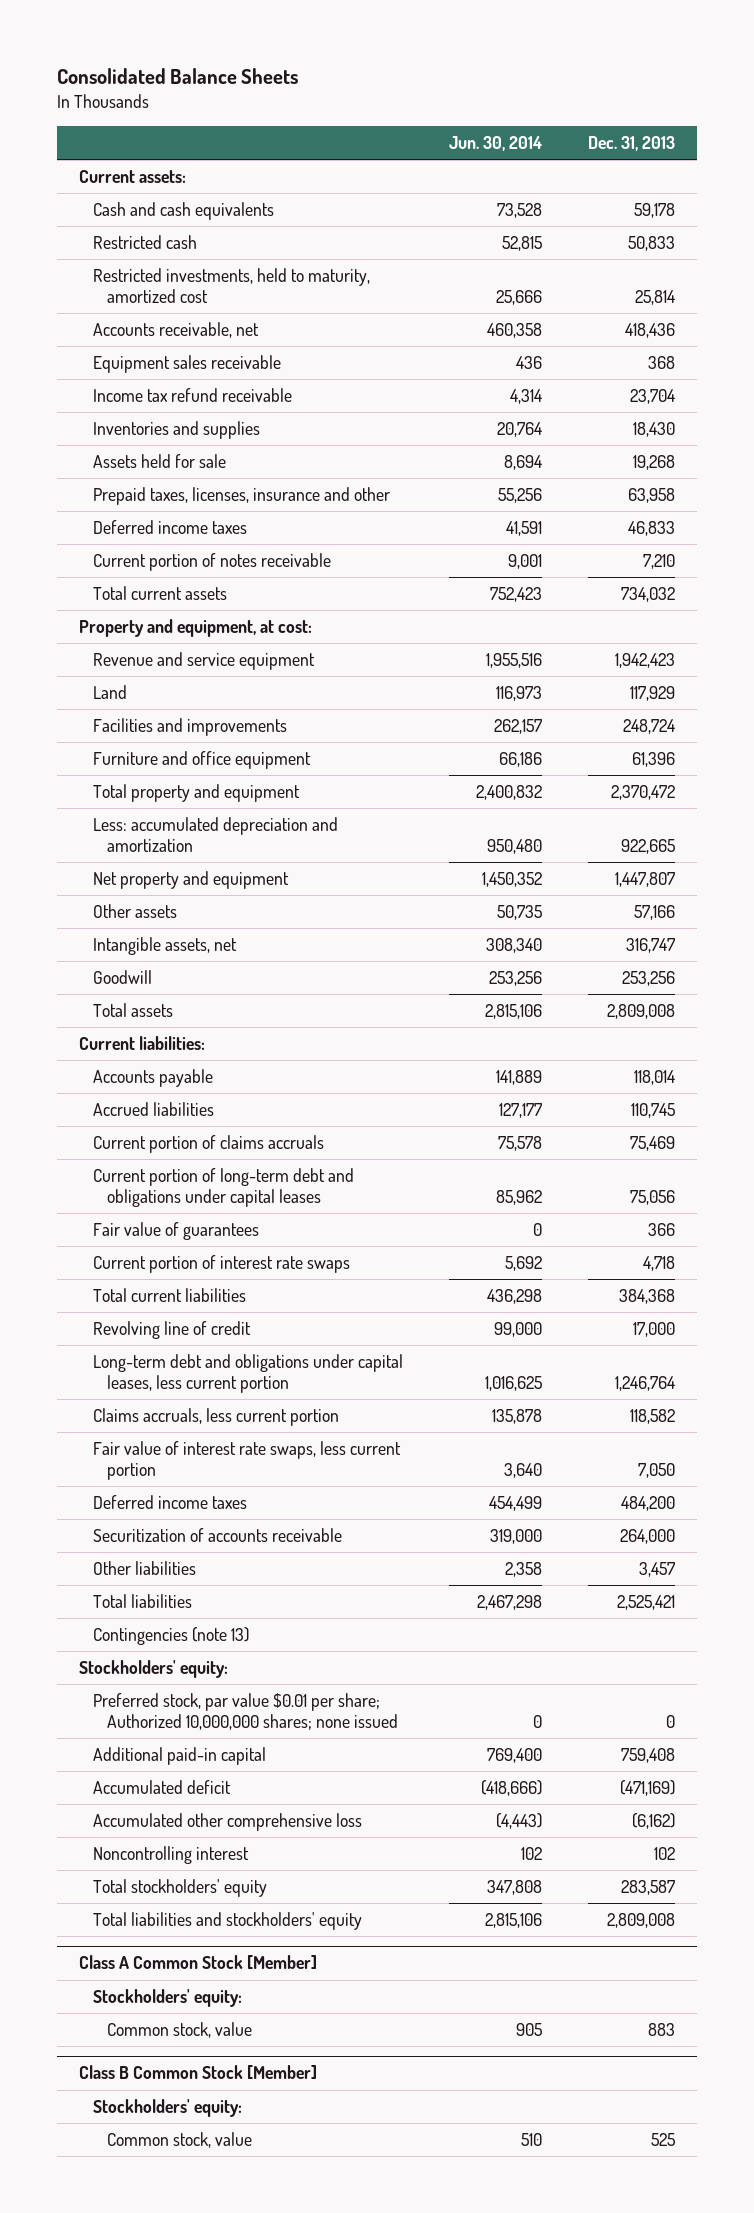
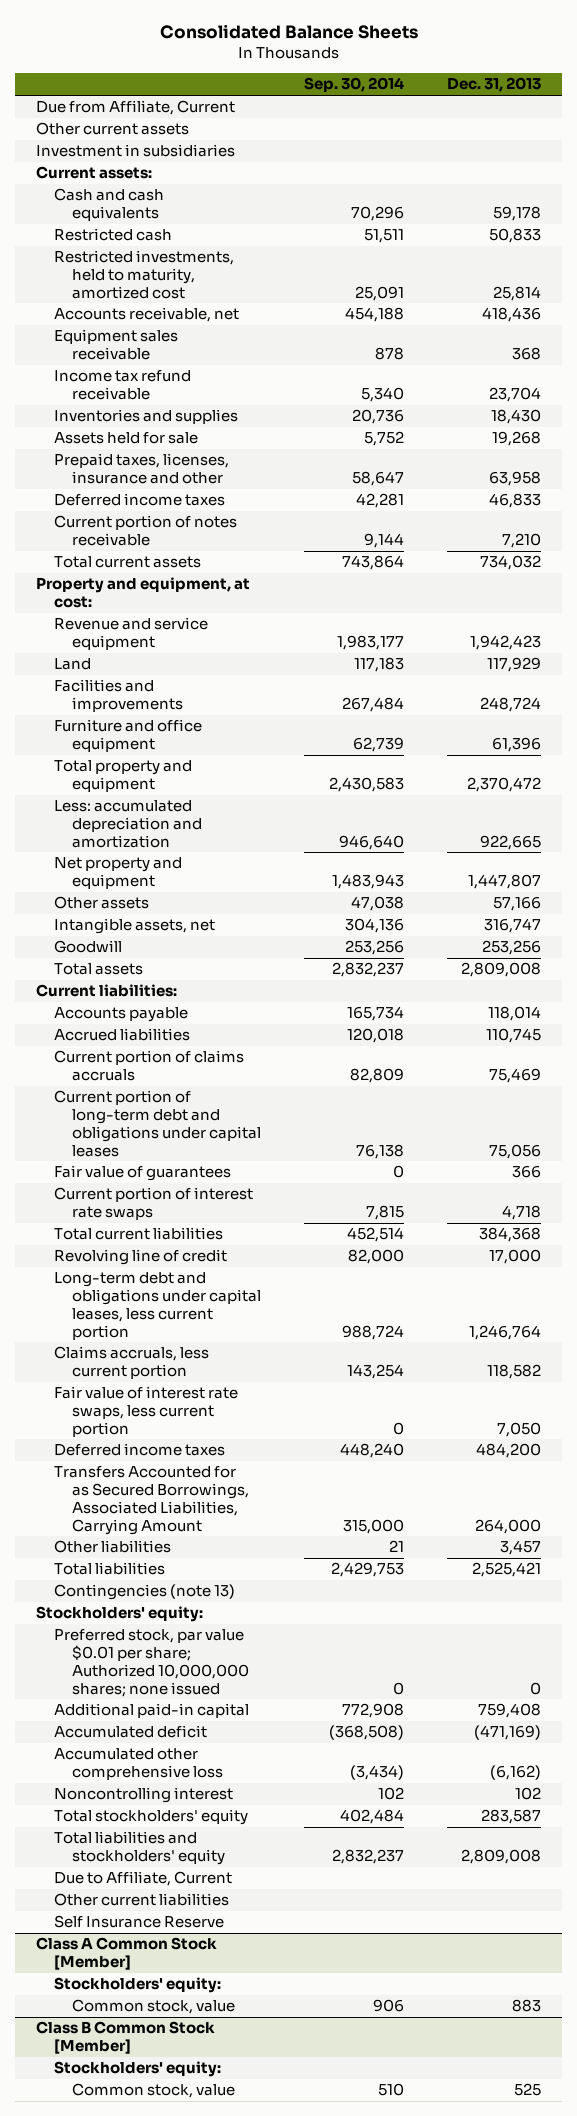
[448,135,542,151] Jun. 30, 2014 -> none
none -> [303,77,404,93] Sep. 30, 2014
none -> [36,100,236,116] Due from Affiliate, Current
none -> [36,122,190,136] Other current assets
none -> [36,144,236,158] Investment in subsidiaries
[93,1528,343,1543] Securitization of accounts receivable -> [54,1466,249,1535] Transfers Accounted for as Secured Borrowings, Associated Liabilities, Carrying Amount
none -> [54,1871,233,1887] Due to Affiliate, Current
none -> [54,1893,230,1907] Other current liabilities
none -> [54,1915,225,1929] Self Insurance Reserve

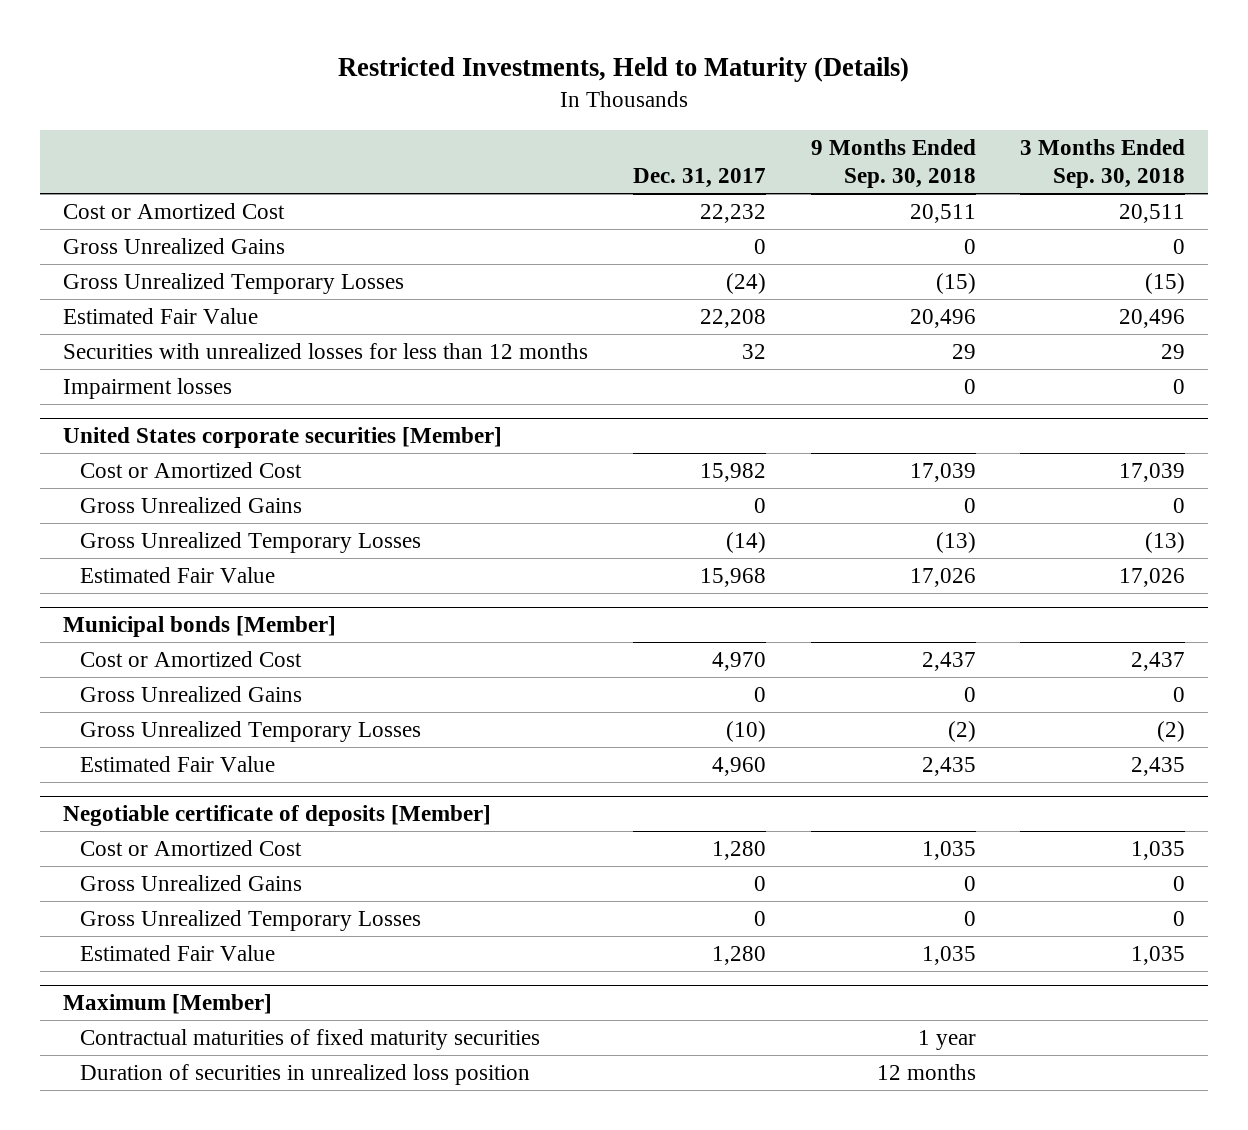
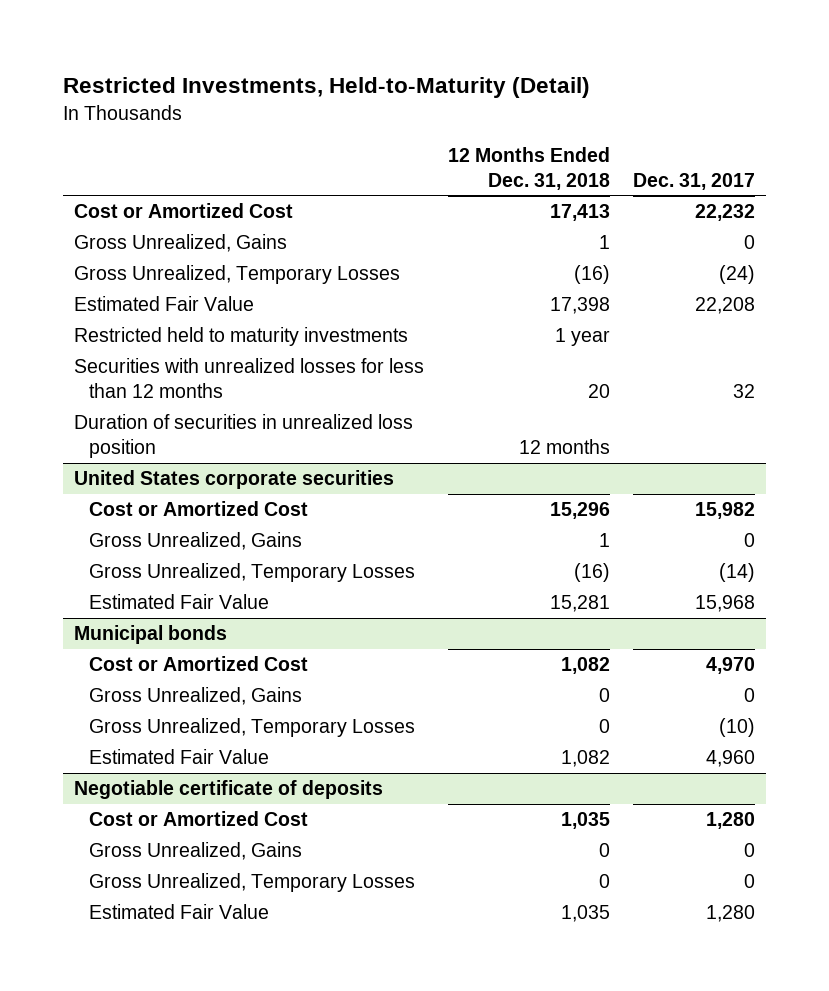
[338,57,910,83] Restricted Investments, Held to Maturity (Details) -> [62,77,590,99] Restricted Investments, Held-to-Maturity (Detail)
[810,138,976,189] 9 Months Ended Sep. 30, 2018 -> none
[1020,138,1186,189] 3 Months Ended Sep. 30, 2018 -> none
none -> [447,146,610,190] 12 Months Ended Dec. 31, 2018
[62,237,285,254] Gross Unrealized Gains -> [74,234,288,253] Gross Unrealized, Gains
[62,272,404,294] Gross Unrealized Temporary Losses -> [74,265,401,285] Gross Unrealized, Temporary Losses
none -> [74,327,409,347] Restricted held to maturity investments
[62,377,232,399] Impairment losses -> none
none -> [74,414,414,459] Duration of securities in unrealized loss position
[62,427,502,449] United States corporate securities [Member] -> [74,470,395,490] United States corporate securities
[79,496,302,513] Gross Unrealized Gains -> [88,532,302,551] Gross Unrealized, Gains
[79,531,421,553] Gross Unrealized Temporary Losses -> [88,563,415,583] Gross Unrealized, Temporary Losses
[62,616,336,638] Municipal bonds [Member] -> [74,625,228,645] Municipal bonds
[79,685,302,702] Gross Unrealized Gains -> [88,687,302,706] Gross Unrealized, Gains
[79,720,421,742] Gross Unrealized Temporary Losses -> [88,718,415,738] Gross Unrealized, Temporary Losses
[62,805,491,827] Negotiable certificate of deposits [Member] -> [74,780,384,800] Negotiable certificate of deposits
[79,874,302,891] Gross Unrealized Gains -> [88,842,302,861] Gross Unrealized, Gains
[79,909,421,931] Gross Unrealized Temporary Losses -> [88,873,415,893] Gross Unrealized, Temporary Losses
[62,994,272,1015] Maximum [Member] -> none
[79,1028,540,1050] Contractual maturities of fixed maturity securities -> none
[79,1063,530,1085] Duration of securities in unrealized loss position -> none

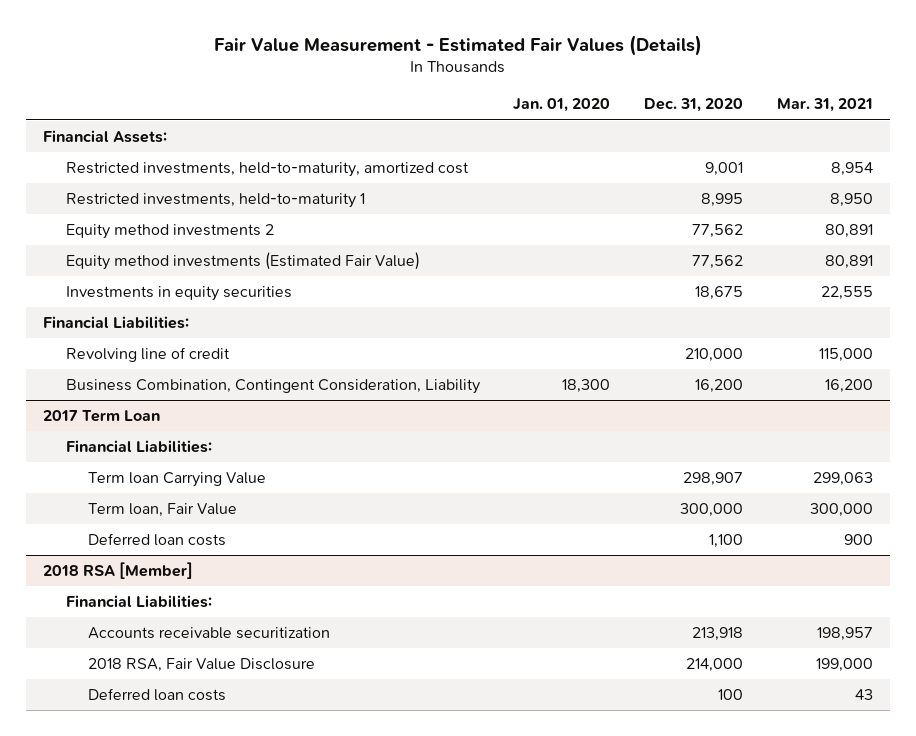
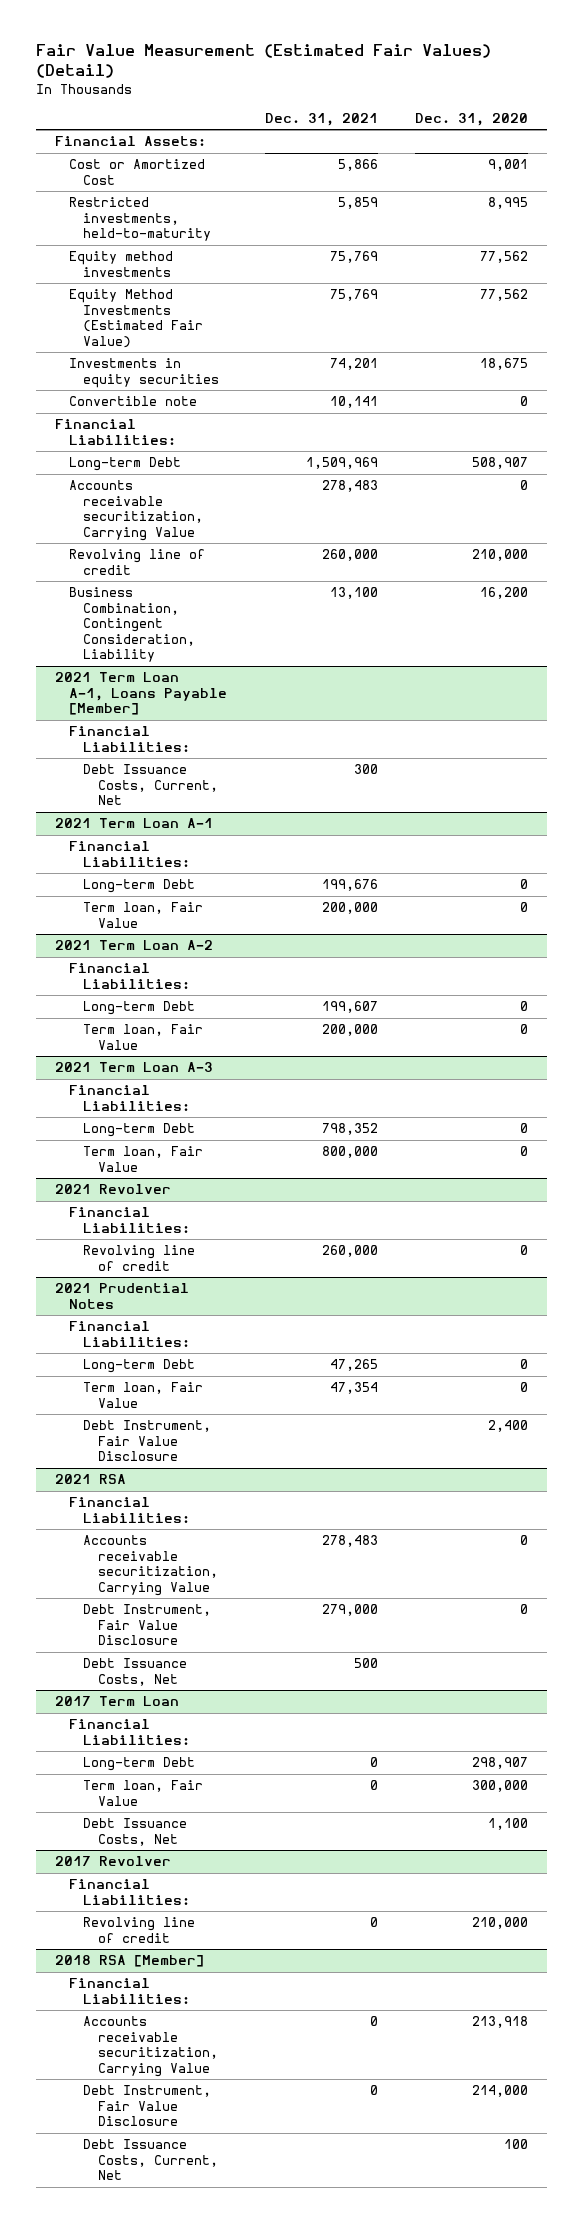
[214,34,703,56] Fair Value Measurement - Estimated Fair Values (Details) -> [36,44,492,79] Fair Value Measurement (Estimated Fair Values) (Detail)
[513,98,611,113] Jan. 01, 2020 -> none
[777,98,874,113] Mar. 31, 2021 -> none
none -> [264,112,378,126] Dec. 31, 2021
[65,162,469,178] Restricted investments, held-to-maturity, amortized cost -> [69,159,206,185] Cost or Amortized Cost
[65,193,365,209] Restricted investments, held-to-maturity 1 -> [69,197,212,242] Restricted investments, held-to-maturity
[65,224,274,240] Equity method investments 2 -> [69,251,174,277] Equity method investments
[65,252,420,271] Equity method investments (Estimated Fair Value) -> [69,289,204,348] Equity Method Investments (Estimated Fair Value)
none -> [69,396,198,407] Convertible note
none -> [69,457,182,472] Long-term Debt
none -> [69,480,204,541] Accounts receivable securitization, Carrying Value
none -> [54,672,228,716] 2021 Term Loan A-1, Loans Payable [Member]
none -> [69,726,191,752] Financial Liabilities:
none -> [83,764,218,806] Debt Issuance Costs, Current, Net
none -> [54,818,213,829] 2021 Term Loan A-1
none -> [69,841,191,867] Financial Liabilities:
none -> [83,879,196,894] Long-term Debt
none -> [83,902,204,928] Term loan, Fair Value
none -> [54,940,213,951] 2021 Term Loan A-2
none -> [69,963,191,989] Financial Liabilities:
none -> [83,1001,196,1016] Long-term Debt
none -> [83,1024,204,1050] Term loan, Fair Value
none -> [54,1062,213,1073] 2021 Term Loan A-3
none -> [69,1085,191,1111] Financial Liabilities:
none -> [83,1123,196,1138] Long-term Debt
none -> [83,1146,204,1172] Term loan, Fair Value
none -> [54,1184,171,1195] 2021 Revolver
none -> [69,1207,191,1233] Financial Liabilities:
none -> [83,1245,196,1271] Revolving line of credit
none -> [54,1283,189,1309] 2021 Prudential Notes
none -> [69,1321,191,1347] Financial Liabilities:
none -> [83,1359,196,1374] Long-term Debt
none -> [83,1382,204,1408] Term loan, Fair Value
none -> [83,1420,212,1462] Debt Instrument, Fair Value Disclosure
none -> [54,1474,126,1485] 2021 RSA
none -> [69,1497,191,1523] Financial Liabilities:
none -> [83,1535,218,1596] Accounts receivable securitization, Carrying Value
none -> [83,1604,212,1646] Debt Instrument, Fair Value Disclosure
none -> [83,1658,188,1686] Debt Issuance Costs, Net
[88,472,267,488] Term loan Carrying Value -> [83,1757,196,1772] Long-term Debt
[88,533,227,547] Deferred loan costs -> [83,1818,188,1846] Debt Issuance Costs, Net
none -> [54,1856,171,1867] 2017 Revolver
none -> [69,1879,191,1905] Financial Liabilities:
none -> [83,1917,196,1943] Revolving line of credit
[88,688,227,702] Deferred loan costs -> none
[88,627,331,640] Accounts receivable securitization -> [83,2016,218,2077] Accounts receivable securitization, Carrying Value
[88,658,316,673] 2018 RSA, Fair Value Disclosure -> [83,2085,212,2127] Debt Instrument, Fair Value Disclosure
none -> [83,2139,218,2181] Debt Issuance Costs, Current, Net

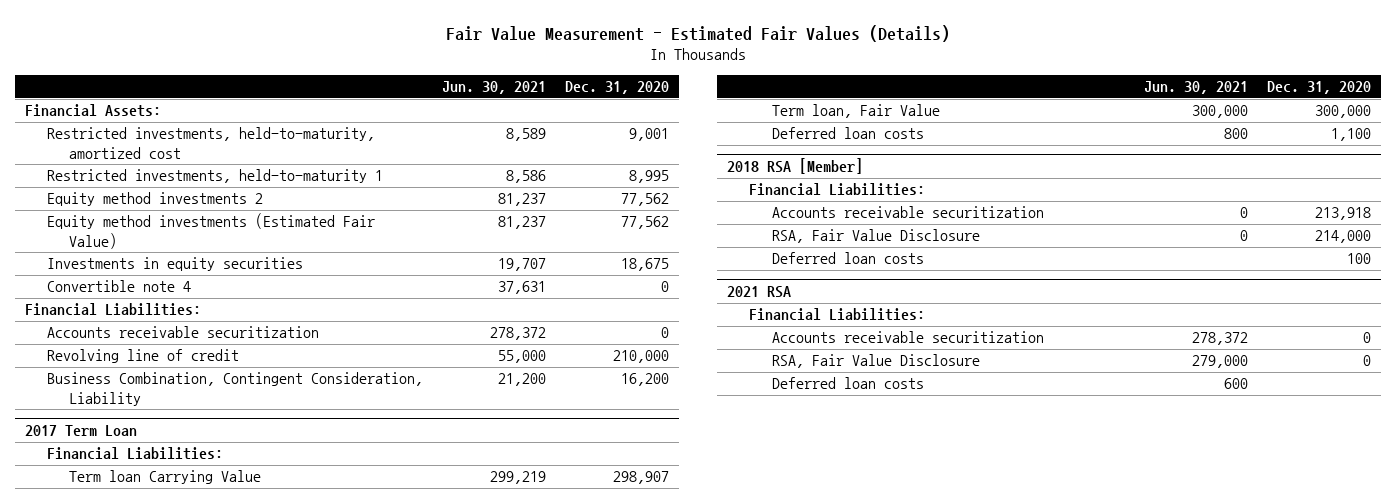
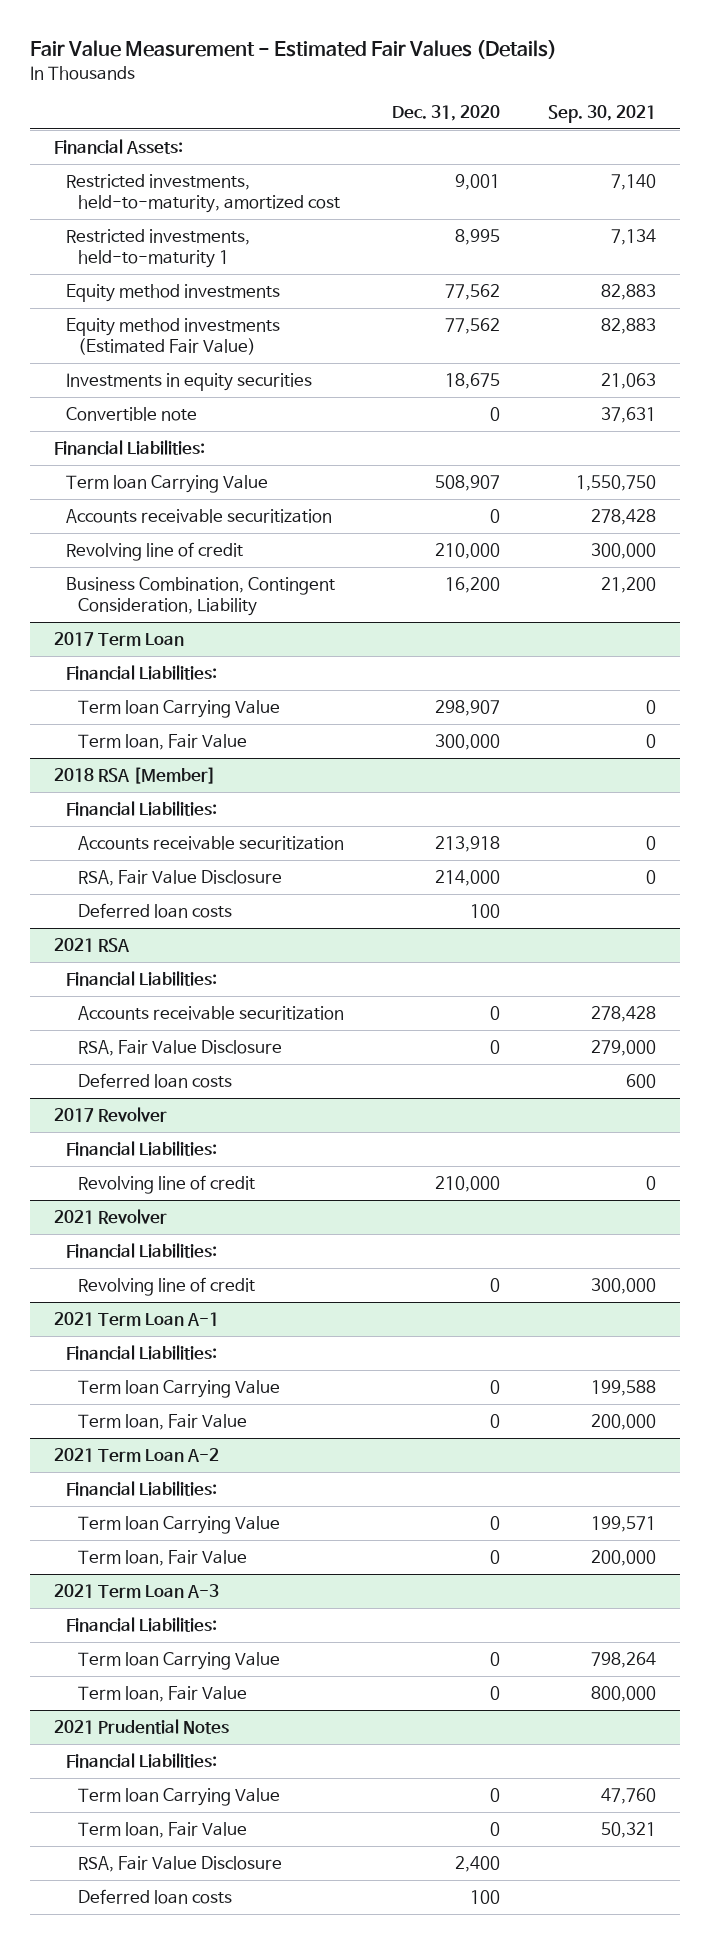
[442,81,547,95] Jun. 30, 2021 -> none
none -> [547,105,656,124] Sep. 30, 2021
[46,192,263,207] Equity method investments 2 -> [65,283,280,302] Equity method investments
[46,280,191,293] Convertible note 4 -> [65,406,197,421] Convertible note
none -> [65,474,268,493] Term loan Carrying Value
[771,127,924,140] Deferred loan costs -> none
none -> [53,1106,167,1122] 2017 Revolver
none -> [65,1140,217,1156] Financial Liabilities:
none -> [77,1174,255,1194] Revolving line of credit
none -> [53,1208,167,1224] 2021 Revolver
none -> [65,1242,217,1258] Financial Liabilities:
none -> [77,1276,255,1296] Revolving line of credit
none -> [53,1311,219,1326] 2021 Term Loan A-1
none -> [65,1344,217,1360] Financial Liabilities:
none -> [77,1379,280,1398] Term loan Carrying Value
none -> [77,1413,247,1430] Term loan, Fair Value
none -> [53,1447,219,1462] 2021 Term Loan A-2
none -> [65,1480,217,1496] Financial Liabilities:
none -> [77,1515,280,1534] Term loan Carrying Value
none -> [77,1549,247,1566] Term loan, Fair Value
none -> [53,1583,219,1598] 2021 Term Loan A-3
none -> [65,1616,217,1632] Financial Liabilities:
none -> [77,1651,280,1670] Term loan Carrying Value
none -> [77,1685,247,1702] Term loan, Fair Value
none -> [53,1718,229,1734] 2021 Prudential Notes
none -> [65,1752,217,1768] Financial Liabilities:
none -> [77,1787,280,1806] Term loan Carrying Value
none -> [77,1821,247,1838] Term loan, Fair Value
none -> [77,1855,282,1872] RSA, Fair Value Disclosure
none -> [77,1888,232,1904] Deferred loan costs

